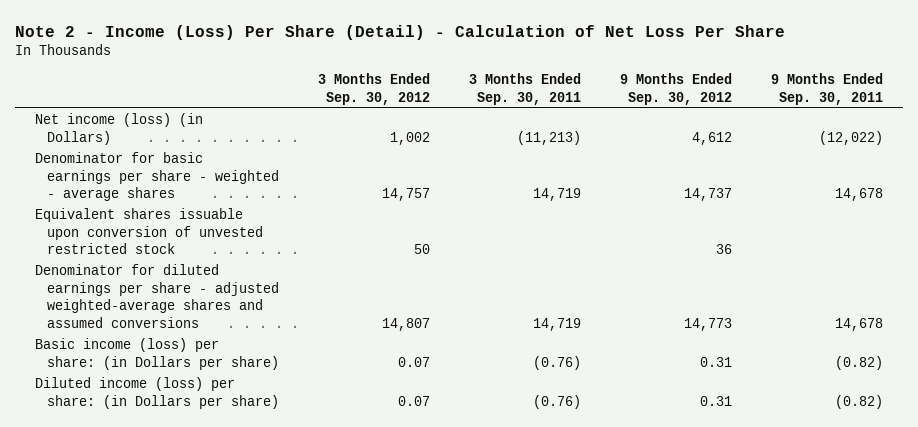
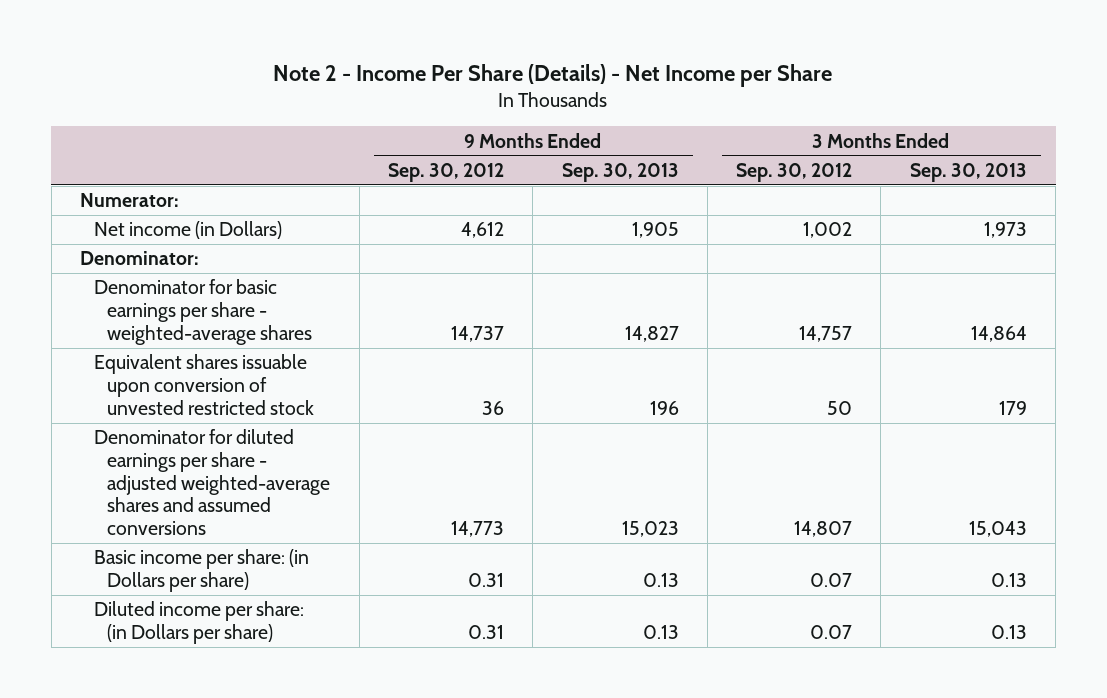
[15,24,786,40] Note 2 - Income (Loss) Per Share (Detail) - Calculation of Net Loss Per Share -> [273,64,833,88] Note 2 - Income Per Share (Details) - Net Income per Share
[469,73,582,105] 3 Months Ended Sep. 30, 2011 -> none
[771,73,884,105] 9 Months Ended Sep. 30, 2011 -> none
none -> [561,162,679,182] Sep. 30, 2013
none -> [909,162,1027,182] Sep. 30, 2013
none -> [79,193,179,208] Numerator:
[35,113,204,145] Net income (loss) (in Dollars) -> [93,221,282,240] Net income (in Dollars)
none -> [79,251,199,266] Denominator:
[35,152,279,202] Denominator for basic earnings per share - weighted - average shares -> [93,279,313,345] Denominator for basic earnings per share - weighted-average shares
[35,338,279,370] Basic income (loss) per share: (in Dollars per share) -> [93,549,309,593] Basic income per share: (in Dollars per share)
[35,377,279,409] Diluted income (loss) per share: (in Dollars per share) -> [93,601,304,645] Diluted income per share: (in Dollars per share)

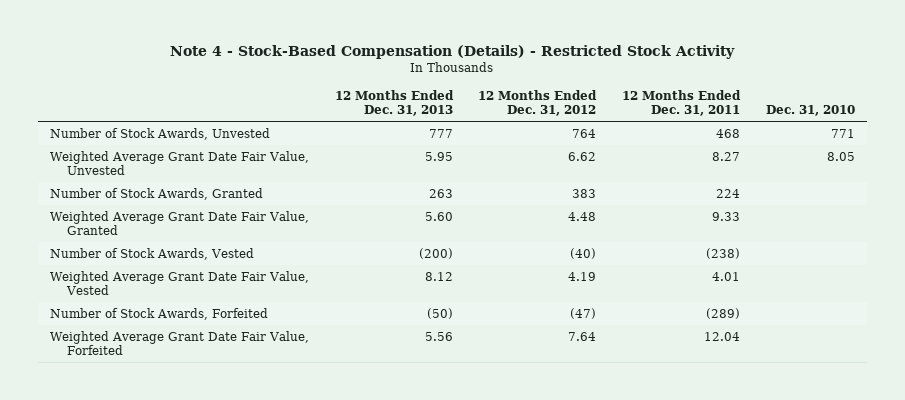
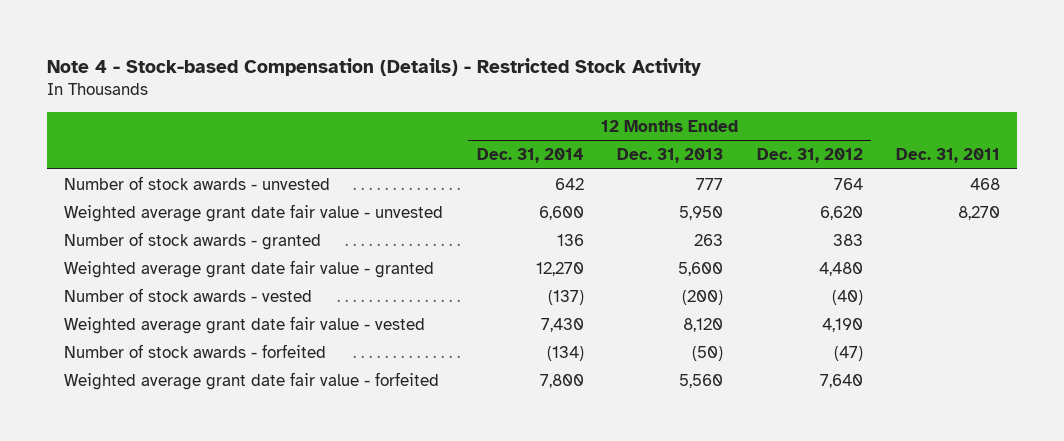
[170,45,736,60] Note 4 - Stock-Based Compensation (Details) - Restricted Stock Activity -> [47,57,702,76] Note 4 - Stock-based Compensation (Details) - Restricted Stock Activity
[621,89,741,117] 12 Months Ended Dec. 31, 2011 -> none
[765,105,855,117] Dec. 31, 2010 -> none
none -> [476,148,584,164] Dec. 31, 2014
none -> [896,148,1001,164] Dec. 31, 2011
[50,127,271,140] Number of Stock Awards, Unvested -> [63,175,330,190] Number of stock awards - unvested
[50,150,310,176] Weighted Average Grant Date Fair Value, Unvested -> [63,203,443,222] Weighted average grant date fair value - unvested
[424,151,453,161] 5.95 -> [679,205,724,220] 5,950
[568,151,597,161] 6.62 -> [819,205,863,220] 6,620
[50,187,264,200] Number of Stock Awards, Granted -> [63,231,321,250] Number of stock awards - granted
[50,210,310,236] Weighted Average Grant Date Fair Value, Granted -> [63,259,434,278] Weighted average grant date fair value - granted
[424,211,453,221] 5.60 -> [678,261,724,276] 5,600
[568,211,597,221] 4.48 -> [818,261,863,276] 4,480
[50,247,255,260] Number of Stock Awards, Vested -> [63,287,312,302] Number of stock awards - vested
[50,270,310,296] Weighted Average Grant Date Fair Value, Vested -> [63,315,425,334] Weighted average grant date fair value - vested
[424,271,453,281] 8.12 -> [683,317,724,332] 8,120
[568,271,597,281] 4.19 -> [821,317,863,332] 4,190
[50,307,269,320] Number of Stock Awards, Forfeited -> [63,343,326,358] Number of stock awards - forfeited
[50,330,310,356] Weighted Average Grant Date Fair Value, Forfeited -> [63,371,439,390] Weighted average grant date fair value - forfeited
[424,331,453,341] 5.56 -> [679,373,724,388] 5,560
[568,331,597,341] 7.64 -> [819,373,863,388] 7,640

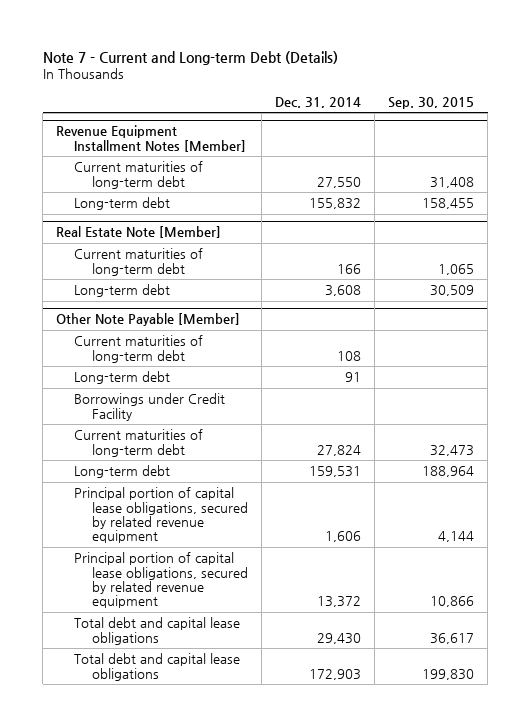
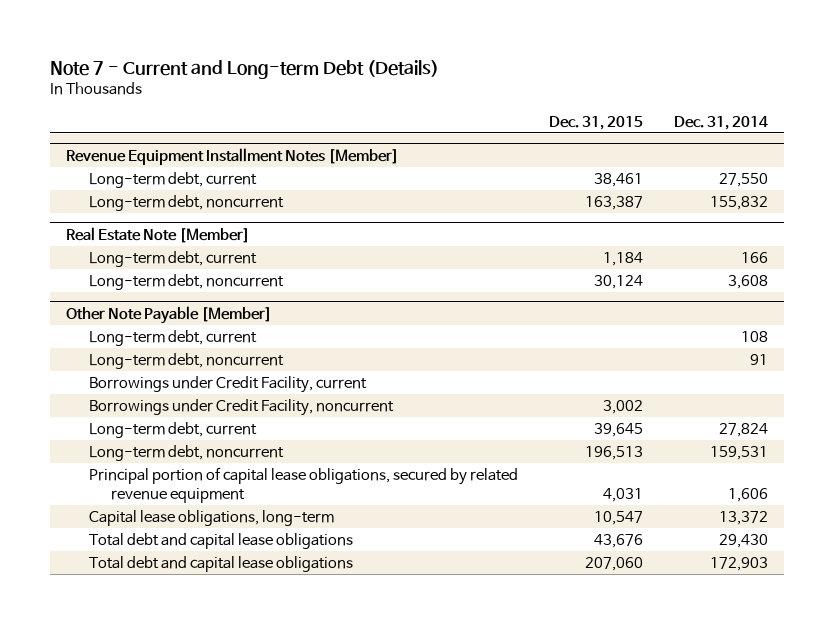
[388,96,475,109] Sep. 30, 2015 -> none
none -> [548,115,643,130] Dec. 31, 2015
[74,161,204,189] Current maturities of long-term debt -> [88,172,257,189] Long-term debt, current
[74,197,171,211] Long-term debt -> [88,195,284,212] Long-term debt, noncurrent
[74,248,204,276] Current maturities of long-term debt -> [88,251,257,268] Long-term debt, current
[74,284,171,298] Long-term debt -> [88,274,284,291] Long-term debt, noncurrent
[74,335,204,363] Current maturities of long-term debt -> [88,330,257,347] Long-term debt, current
[74,371,171,385] Long-term debt -> [88,353,284,370] Long-term debt, noncurrent
[74,393,226,421] Borrowings under Credit Facility -> [88,376,367,394] Borrowings under Credit Facility, current
none -> [88,399,394,417] Borrowings under Credit Facility, noncurrent
[74,429,204,457] Current maturities of long-term debt -> [88,422,257,439] Long-term debt, current
[74,465,171,479] Long-term debt -> [88,445,284,462] Long-term debt, noncurrent
[74,552,249,609] Principal portion of capital lease obligations, secured by related revenue equipment -> [88,510,334,527] Capital lease obligations, long-term

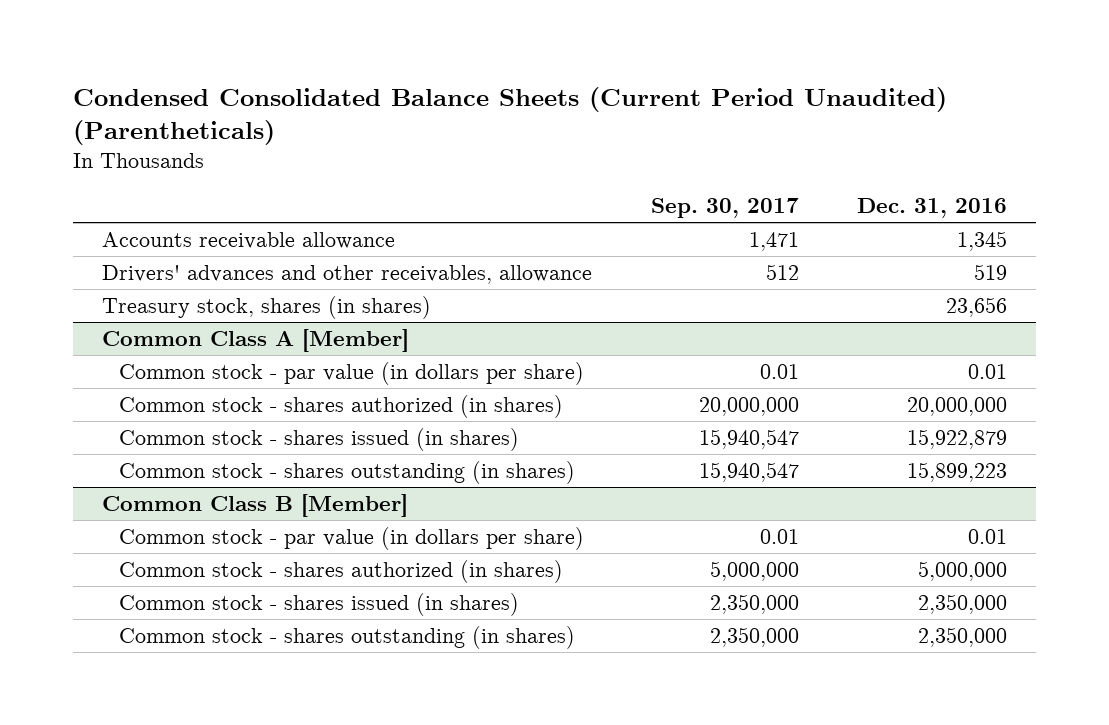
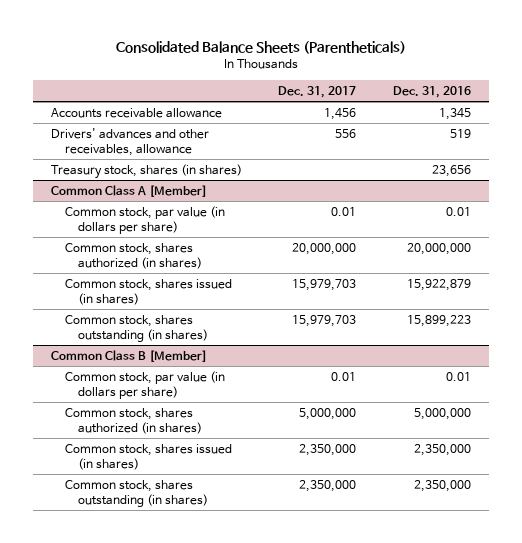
[72,87,947,146] Condensed Consolidated Balance Sheets (Current Period Unaudited) (Parentheticals) -> [115,40,406,54] Consolidated Balance Sheets (Parentheticals)
[650,198,799,219] Sep. 30, 2017 -> none
none -> [278,86,357,99] Dec. 31, 2017
[119,361,585,385] Common stock - par value (in dollars per share) -> [64,205,225,234] Common stock, par value (in dollars per share)
[119,394,564,418] Common stock - shares authorized (in shares) -> [64,242,203,269] Common stock, shares authorized (in shares)
[119,427,520,451] Common stock - shares issued (in shares) -> [64,278,232,305] Common stock, shares issued (in shares)
[119,460,576,484] Common stock - shares outstanding (in shares) -> [64,314,209,342] Common stock, shares outstanding (in shares)
[119,526,585,550] Common stock - par value (in dollars per share) -> [64,370,225,399] Common stock, par value (in dollars per share)
[119,559,564,583] Common stock - shares authorized (in shares) -> [64,407,203,434] Common stock, shares authorized (in shares)
[119,592,520,616] Common stock - shares issued (in shares) -> [64,443,232,470] Common stock, shares issued (in shares)
[119,625,576,649] Common stock - shares outstanding (in shares) -> [64,479,209,507] Common stock, shares outstanding (in shares)

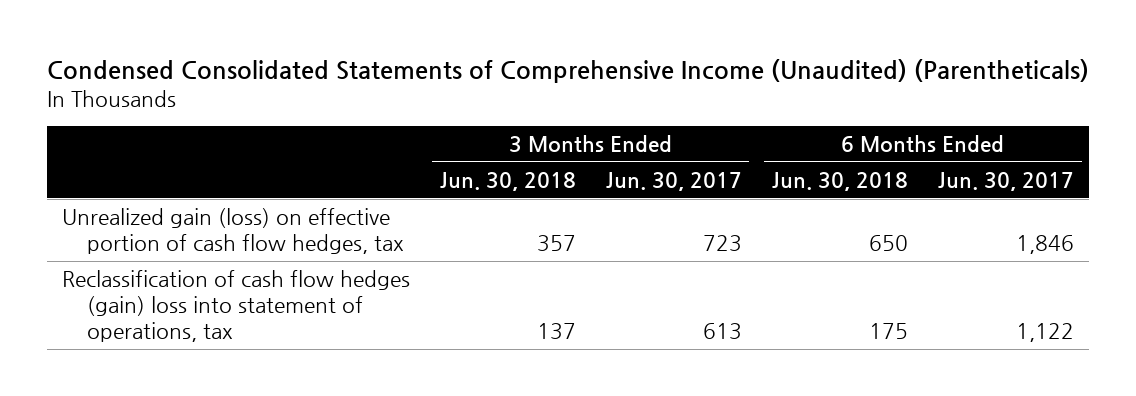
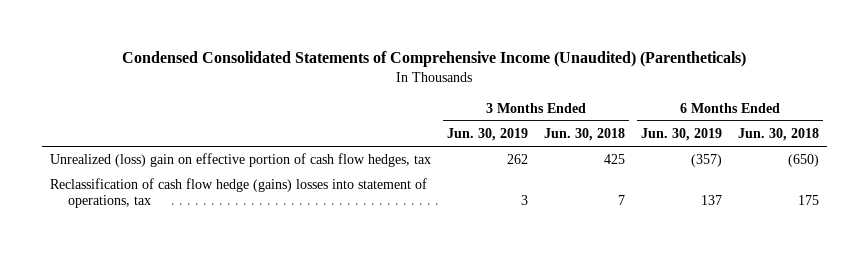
[605,171,742,191] Jun. 30, 2017 -> none
[938,171,1075,191] Jun. 30, 2017 -> none
none -> [446,127,528,141] Jun. 30, 2019
none -> [640,127,722,141] Jun. 30, 2019
[61,208,404,254] Unrealized gain (loss) on effective portion of cash flow hedges, tax -> [49,153,431,168] Unrealized (loss) gain on effective portion of cash flow hedges, tax
[536,234,576,252] 357 -> [603,154,625,165] 425
[868,234,908,251] 650 -> [787,154,819,168] (650)
[61,270,410,342] Reclassification of cash flow hedges (gain) loss into statement of operations, tax -> [49,178,427,209] Reclassification of cash flow hedge (gains) losses into statement of operations, tax
[536,322,576,340] 137 -> [617,195,625,206] 7

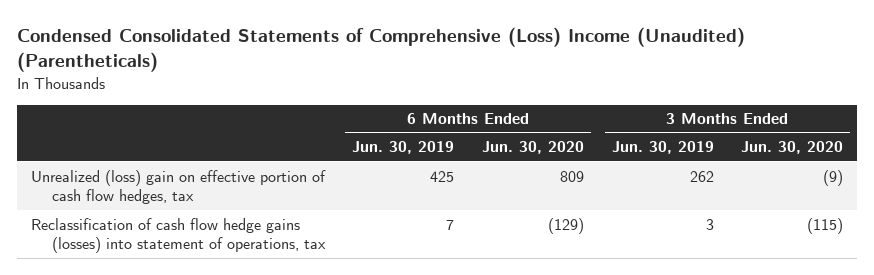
[122,51,747,68] Condensed Consolidated Statements of Comprehensive Income (Unaudited) (Parentheticals) -> [17,27,746,72] Condensed Consolidated Statements of Comprehensive (Loss) Income (Unaudited) (Parentheticals)
[543,127,625,141] Jun. 30, 2018 -> none
[737,127,819,141] Jun. 30, 2018 -> none
none -> [481,141,584,155] Jun. 30, 2020
none -> [741,141,844,155] Jun. 30, 2020
[690,154,722,168] (357) -> [430,170,455,182] 425
[49,178,427,209] Reclassification of cash flow hedge (gains) losses into statement of operations, tax -> [30,217,326,254] Reclassification of cash flow hedge gains (losses) into statement of operations, tax
[700,195,722,206] 137 -> [446,219,455,230] 7

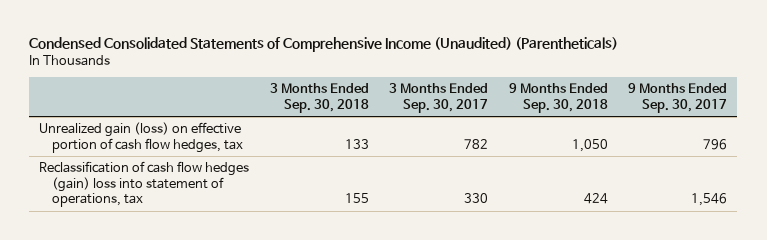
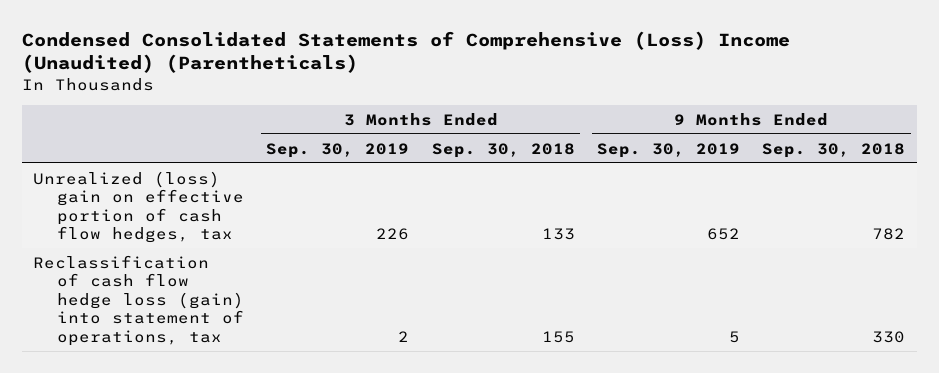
[29,37,619,53] Condensed Consolidated Statements of Comprehensive Income (Unaudited) (Parentheticals) -> [22,30,791,74] Condensed Consolidated Statements of Comprehensive (Loss) Income (Unaudited) (Parentheticals)
[389,83,489,113] 3 Months Ended Sep. 30, 2017 -> none
[628,83,728,113] 9 Months Ended Sep. 30, 2017 -> none
none -> [266,142,410,158] Sep. 30, 2019
none -> [597,142,741,158] Sep. 30, 2019
[39,122,243,153] Unrealized gain (loss) on effective portion of cash flow hedges, tax -> [33,170,245,244] Unrealized (loss) gain on effective portion of cash flow hedges, tax
[571,138,608,152] 1,050 -> [872,228,906,241] 782
[39,161,250,208] Reclassification of cash flow hedges (gain) loss into statement of operations, tax -> [33,254,245,346] Reclassification of cash flow hedge loss (gain) into statement of operations, tax
[583,193,608,205] 424 -> [872,330,906,343] 330

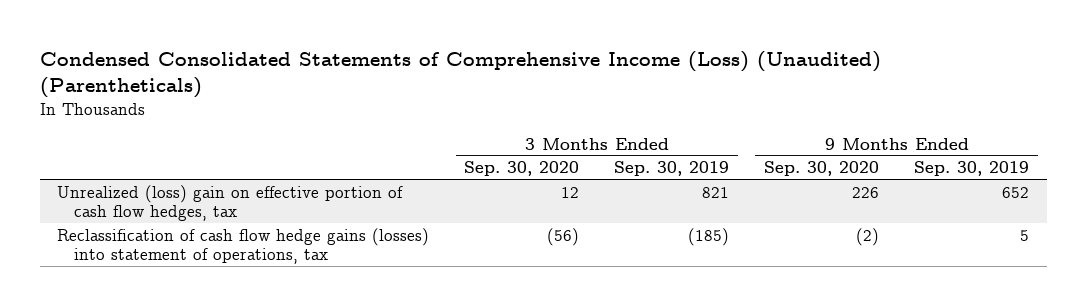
[22,30,791,74] Condensed Consolidated Statements of Comprehensive (Loss) Income (Unaudited) (Parentheticals) -> [39,51,881,99] Condensed Consolidated Statements of Comprehensive Income (Loss) (Unaudited) (Parentheticals)
[431,142,575,158] Sep. 30, 2018 -> none
[762,142,906,158] Sep. 30, 2018 -> none
none -> [464,161,580,177] Sep. 30, 2020
none -> [764,161,880,177] Sep. 30, 2020
[376,228,410,241] 226 -> [702,186,730,198] 821
[33,254,245,346] Reclassification of cash flow hedge loss (gain) into statement of operations, tax -> [57,227,430,265] Reclassification of cash flow hedge gains (losses) into statement of operations, tax
[398,330,410,342] 2 -> [688,227,730,246] (185)

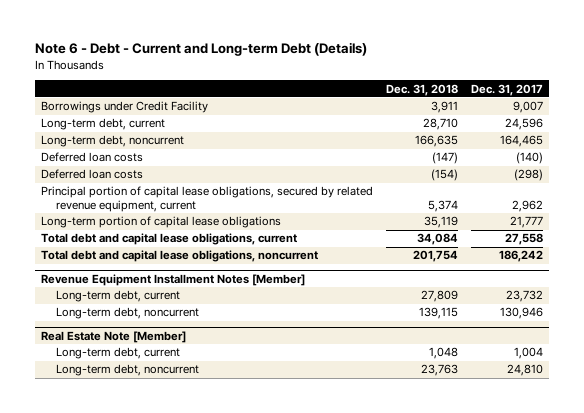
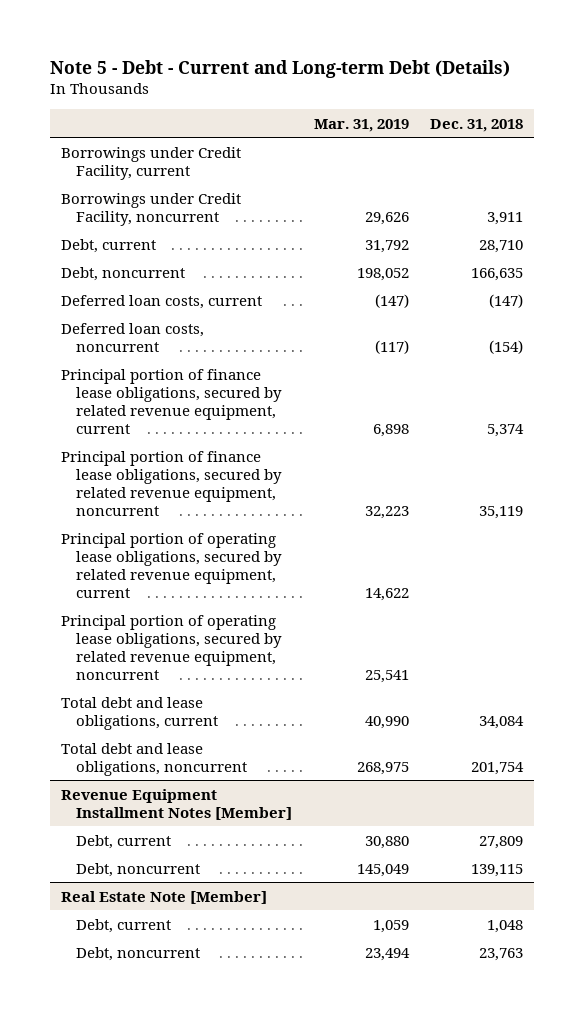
[34,42,367,57] Note 6 - Debt - Current and Long-term Debt (Details) -> [50,59,511,78] Note 5 - Debt - Current and Long-term Debt (Details)
[470,83,543,96] Dec. 31, 2017 -> none
none -> [313,118,409,132] Mar. 31, 2019
none -> [61,146,242,180] Borrowings under Credit Facility, current
[41,101,209,114] Borrowings under Credit Facility -> [61,192,242,226] Borrowings under Credit Facility, noncurrent
[41,118,166,131] Long-term debt, current -> [61,238,157,253] Debt, current
[41,135,185,148] Long-term debt, noncurrent -> [61,266,186,281] Debt, noncurrent
[41,152,144,163] Deferred loan costs -> [61,294,263,309] Deferred loan costs, current
[41,169,144,180] Deferred loan costs -> [61,322,205,352] Deferred loan costs, noncurrent
[41,186,374,212] Principal portion of capital lease obligations, secured by related revenue equipment, current -> [61,368,283,434] Principal portion of finance lease obligations, secured by related revenue equipment, current
[41,216,282,229] Long-term portion of capital lease obligations -> [61,450,283,516] Principal portion of finance lease obligations, secured by related revenue equipment, noncurrent
none -> [61,532,283,598] Principal portion of operating lease obligations, secured by related revenue equipment, current
none -> [61,614,283,680] Principal portion of operating lease obligations, secured by related revenue equipment, noncurrent
[41,233,298,246] Total debt and capital lease obligations, current -> [61,696,219,730] Total debt and lease obligations, current
[41,250,319,263] Total debt and capital lease obligations, noncurrent -> [61,742,248,776] Total debt and lease obligations, noncurrent
[56,290,181,303] Long-term debt, current -> [76,834,172,849] Debt, current
[56,307,200,320] Long-term debt, noncurrent -> [76,862,201,877] Debt, noncurrent
[56,347,181,360] Long-term debt, current -> [76,918,172,933] Debt, current
[56,364,200,377] Long-term debt, noncurrent -> [76,946,201,961] Debt, noncurrent

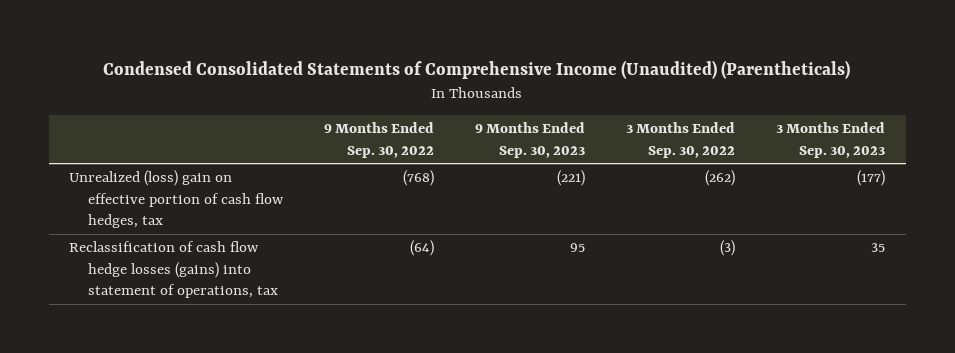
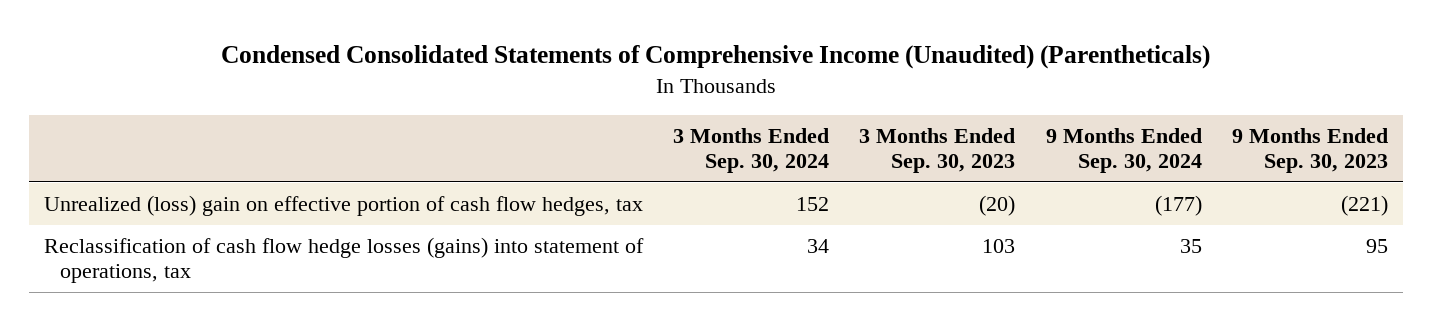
[323,122,434,158] 9 Months Ended Sep. 30, 2022 -> none
[626,122,736,158] 3 Months Ended Sep. 30, 2022 -> none
none -> [673,127,830,174] 3 Months Ended Sep. 30, 2024
none -> [1045,127,1202,174] 9 Months Ended Sep. 30, 2024
[857,170,886,187] (177) -> [979,194,1016,216] (20)
[871,243,886,253] 35 -> [982,238,1016,253] 103

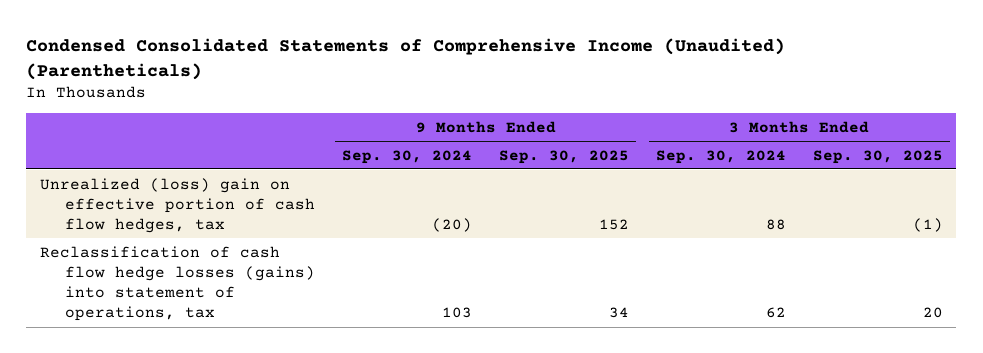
[859,127,1016,174] 3 Months Ended Sep. 30, 2023 -> none
[1231,127,1388,174] 9 Months Ended Sep. 30, 2023 -> none
none -> [499,149,630,164] Sep. 30, 2025
none -> [812,149,943,164] Sep. 30, 2025
[796,196,830,211] 152 -> [766,219,787,231] 88
[1154,194,1202,216] (177) -> [432,218,473,233] (20)
[807,238,830,253] 34 -> [766,307,787,319] 62
[1179,238,1202,253] 35 -> [442,307,473,319] 103

